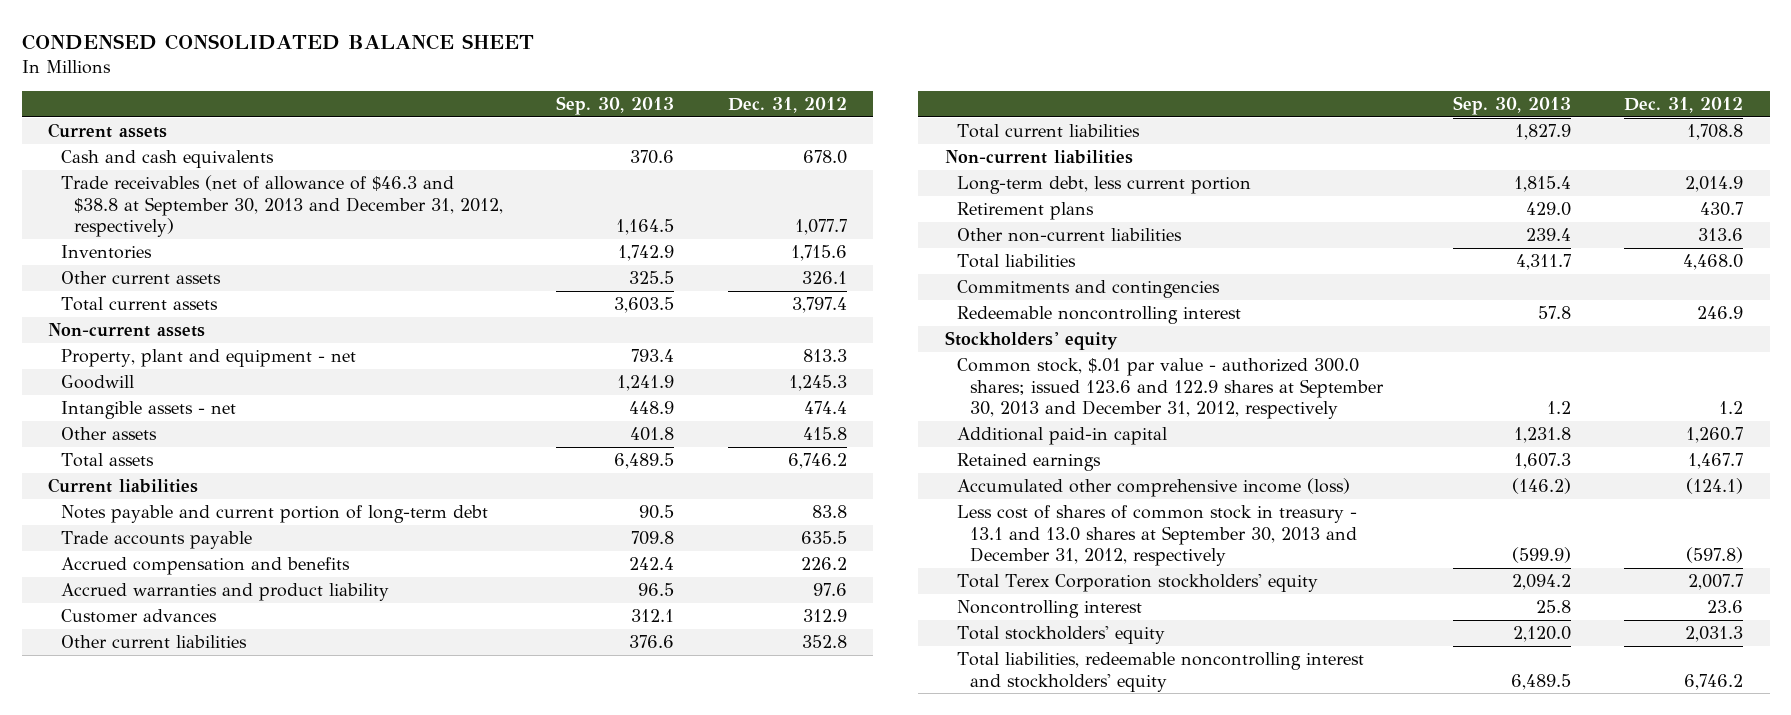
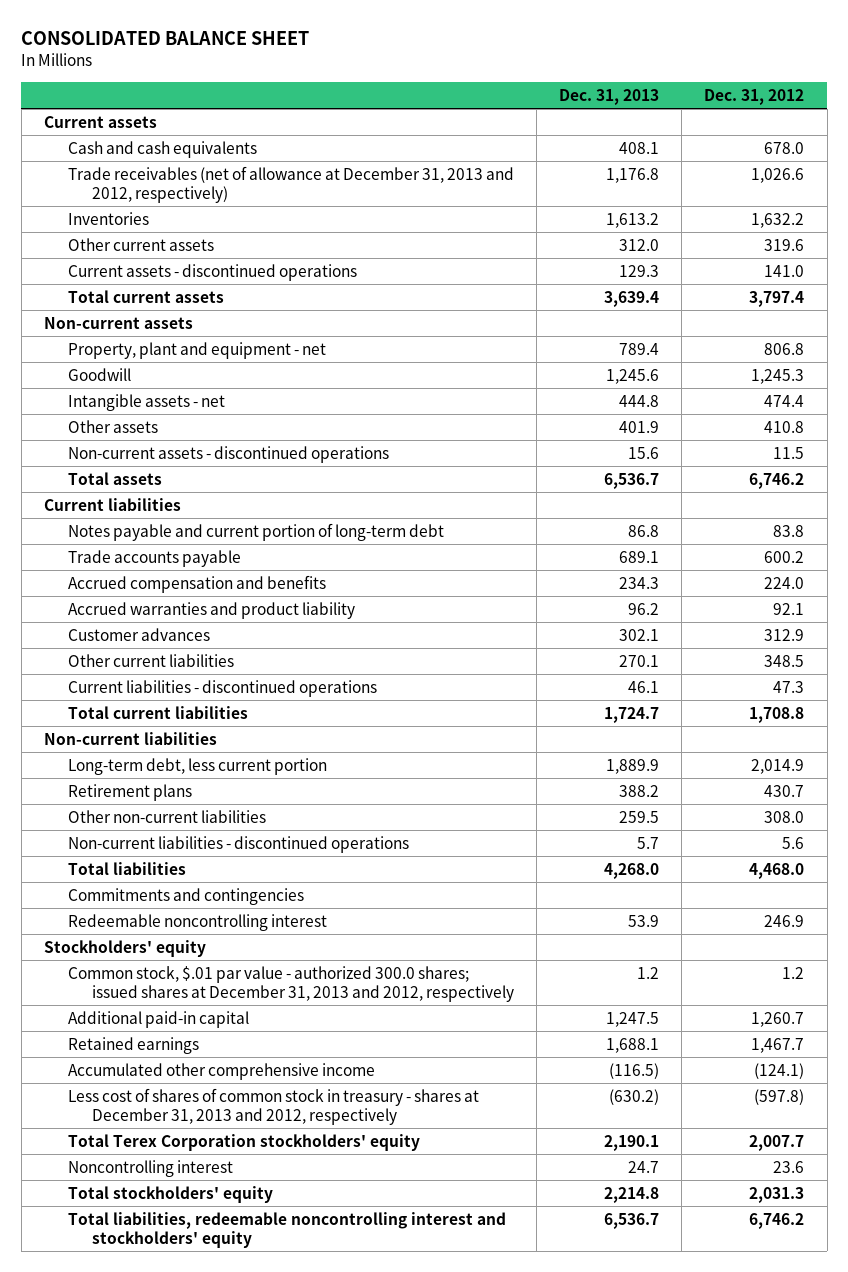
[21,34,534,51] CONDENSED CONSOLIDATED BALANCE SHEET -> [21,31,310,46] CONSOLIDATED BALANCE SHEET
[556,96,675,116] Sep. 30, 2013 -> none
none -> [559,88,660,105] Dec. 31, 2013
[61,175,503,238] Trade receivables (net of allowance of $46.3 and $38.8 at September 30, 2013 and December 31, 2012, respectively) -> [68,165,515,203] Trade receivables (net of allowance at December 31, 2013 and 2012, respectively)
[794,219,847,236] 1,077.7 -> [751,167,805,183] 1,026.6
[790,245,847,262] 1,715.6 -> [751,212,805,228] 1,632.2
[801,271,847,285] 326.1 -> [764,238,805,251] 319.6
none -> [68,263,358,281] Current assets - discontinued operations
[802,349,847,363] 813.3 -> [764,342,805,355] 806.8
[802,427,847,441] 415.8 -> [764,420,805,433] 410.8
none -> [68,445,390,463] Non-current assets - discontinued operations
[800,531,847,545] 635.5 -> [764,550,805,563] 600.2
[800,557,847,571] 226.2 -> [764,576,805,589] 224.0
[812,583,847,597] 97.6 -> [773,602,805,615] 92.1
[801,635,847,649] 352.8 -> [764,654,805,667] 348.5
none -> [68,679,378,697] Current liabilities - discontinued operations
[1698,228,1744,242] 313.6 -> [764,810,805,823] 308.0
none -> [68,835,410,853] Non-current liabilities - discontinued operations
[957,358,1385,420] Common stock, $.01 par value - authorized 300.0 shares; issued 123.6 and 122.9 shares at September 30, 2013 and December 31, 2012, respectively -> [68,965,514,1002] Common stock, $.01 par value - authorized 300.0 shares; issued shares at December 31, 2013 and 2012, respectively
[957,478,1351,498] Accumulated other comprehensive income (loss) -> [68,1062,376,1080] Accumulated other comprehensive income
[957,505,1358,567] Less cost of shares of common stock in treasury - 13.1 and 13.0 shares at September 30, 2013 and December 31, 2012, respectively -> [68,1087,480,1125] Less cost of shares of common stock in treasury - shares at December 31, 2013 and 2012, respectively

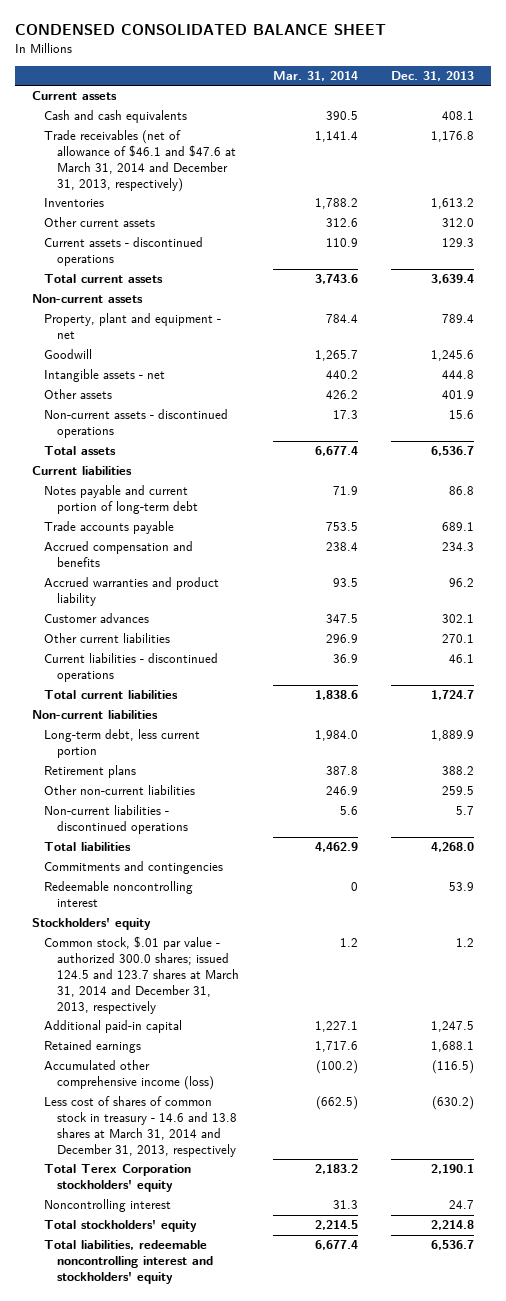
[21,31,310,46] CONSOLIDATED BALANCE SHEET -> [15,24,387,36] CONDENSED CONSOLIDATED BALANCE SHEET
[704,88,805,105] Dec. 31, 2012 -> none
none -> [272,71,358,82] Mar. 31, 2014
[68,165,515,203] Trade receivables (net of allowance at December 31, 2013 and 2012, respectively) -> [44,130,236,192] Trade receivables (net of allowance of $46.1 and $47.6 at March 31, 2014 and December 31, 2013, respectively)
[68,965,514,1002] Common stock, $.01 par value - authorized 300.0 shares; issued shares at December 31, 2013 and 2012, respectively -> [44,936,239,1014] Common stock, $.01 par value - authorized 300.0 shares; issued 124.5 and 123.7 shares at March 31, 2014 and December 31, 2013, respectively
[68,1062,376,1080] Accumulated other comprehensive income -> [44,1060,214,1091] Accumulated other comprehensive income (loss)
[68,1087,480,1125] Less cost of shares of common stock in treasury - shares at December 31, 2013 and 2012, respectively -> [44,1096,237,1157] Less cost of shares of common stock in treasury - 14.6 and 13.8 shares at March 31, 2014 and December 31, 2013, respectively

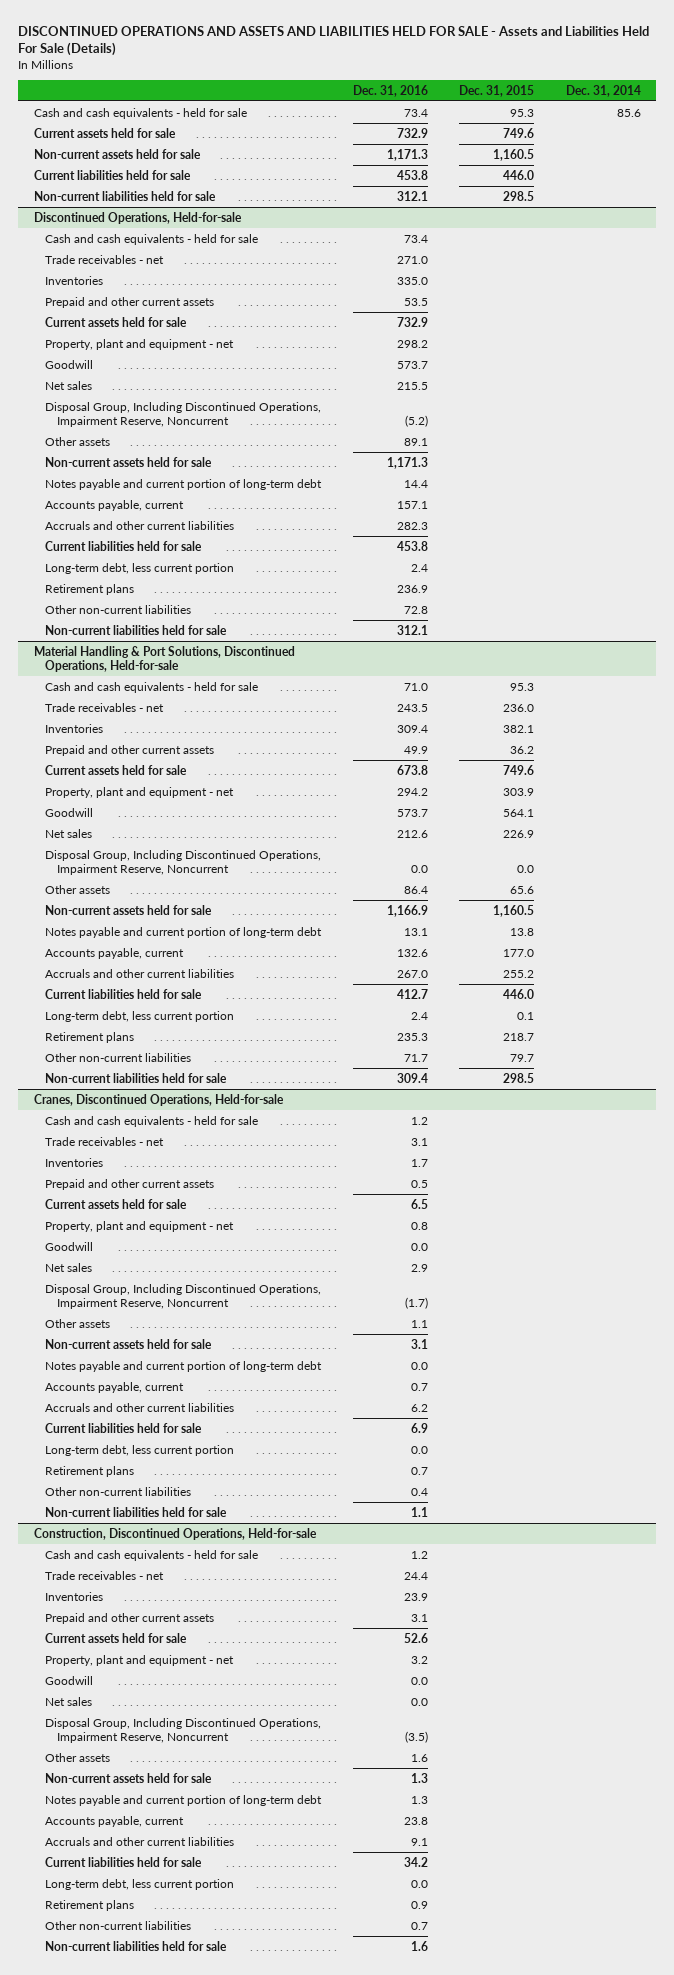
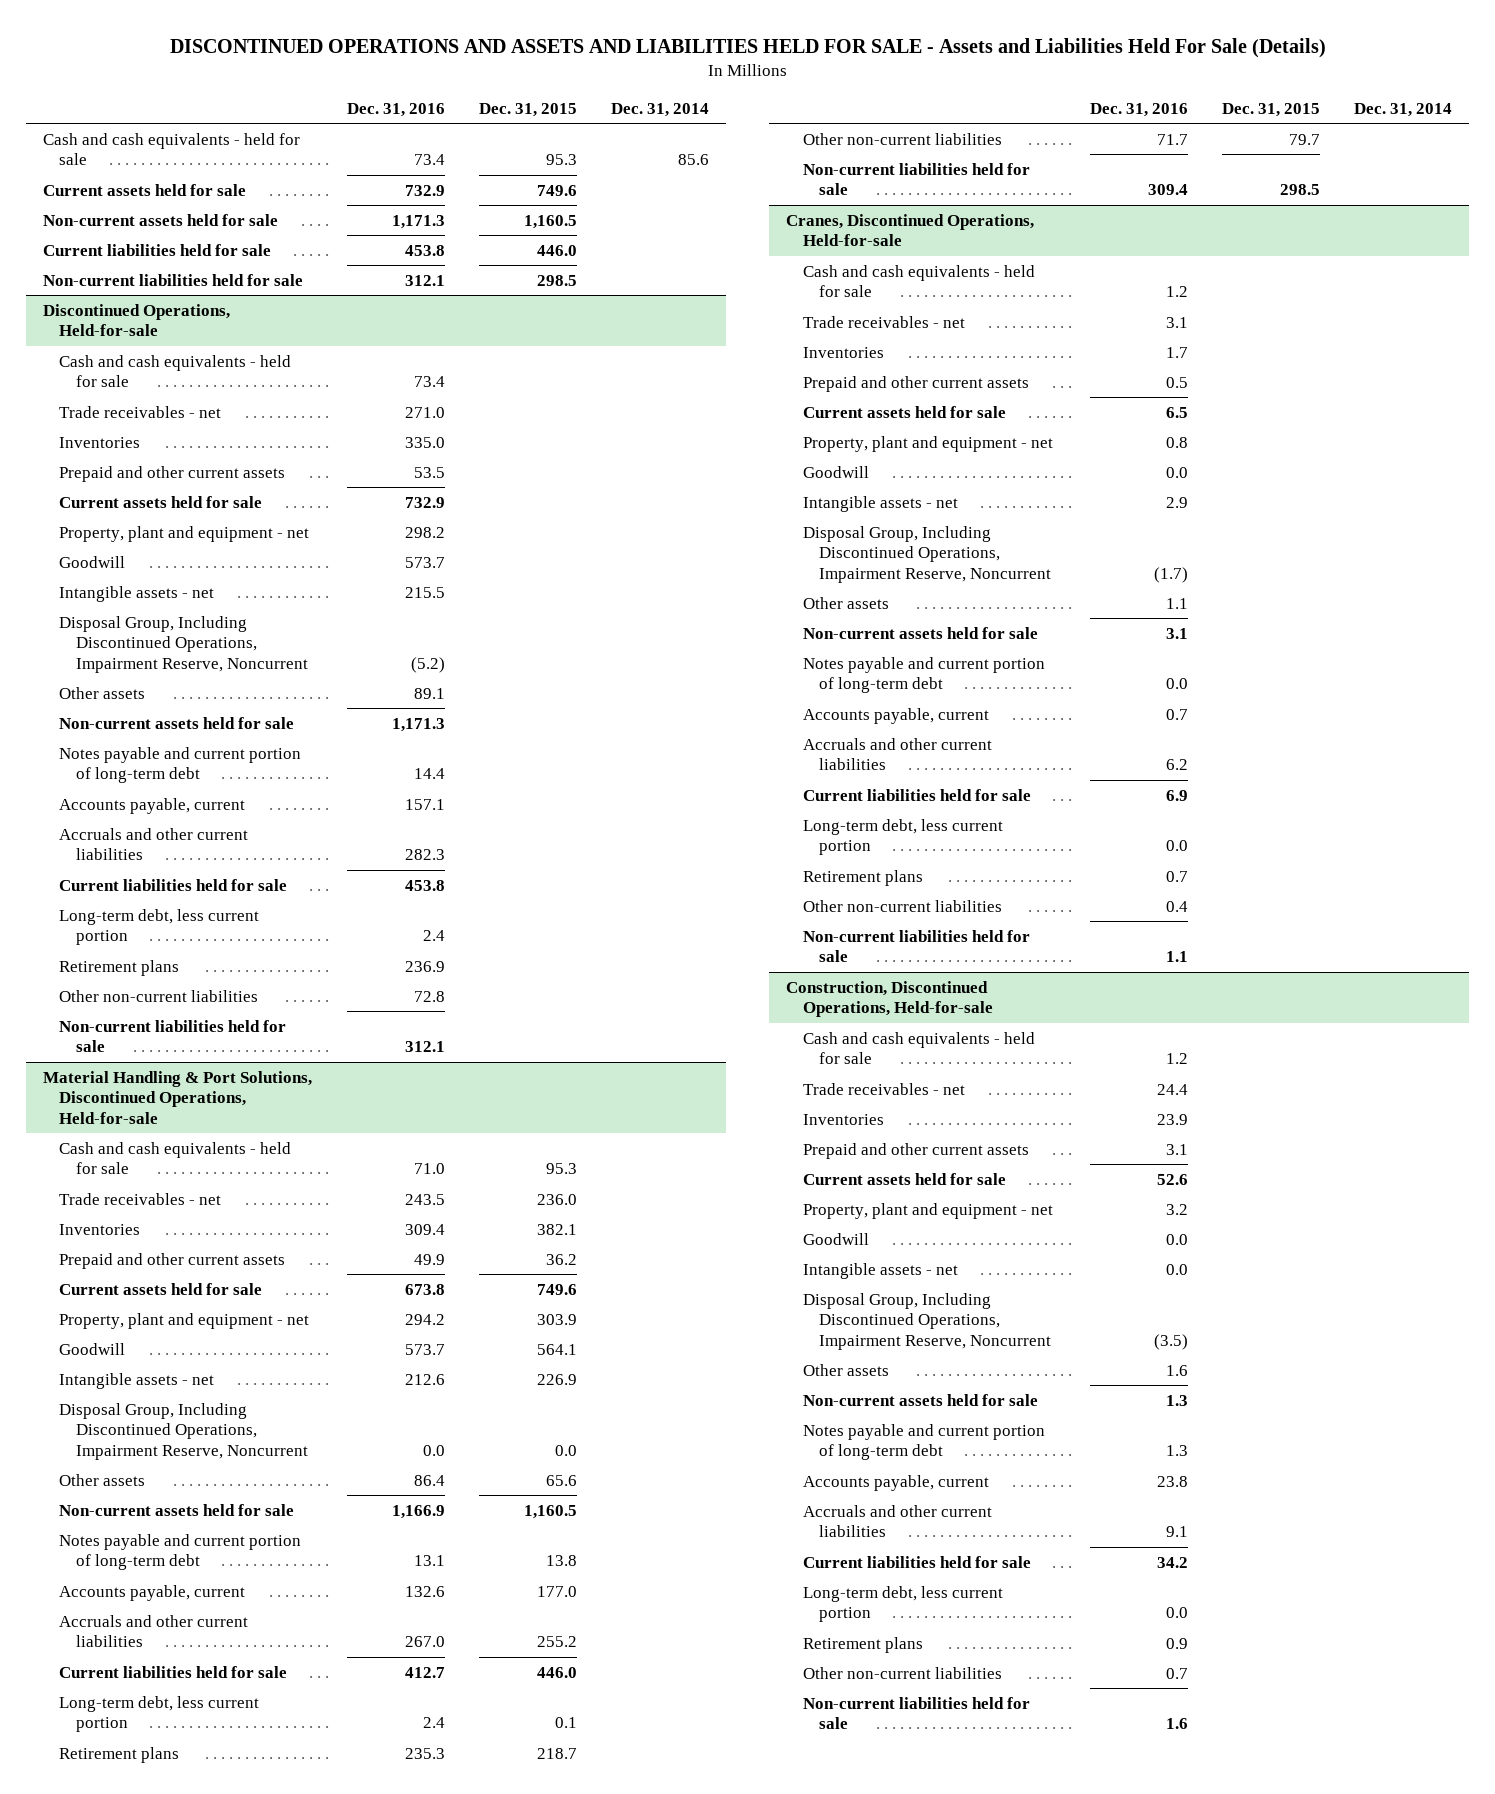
[45,380,93,390] Net sales -> [59,585,215,602] Intangible assets - net
[45,828,93,838] Net sales -> [59,1372,215,1389] Intangible assets - net
[45,1262,93,1272] Net sales -> [802,495,958,512] Intangible assets - net
[45,1696,93,1706] Net sales -> [802,1262,958,1279] Intangible assets - net

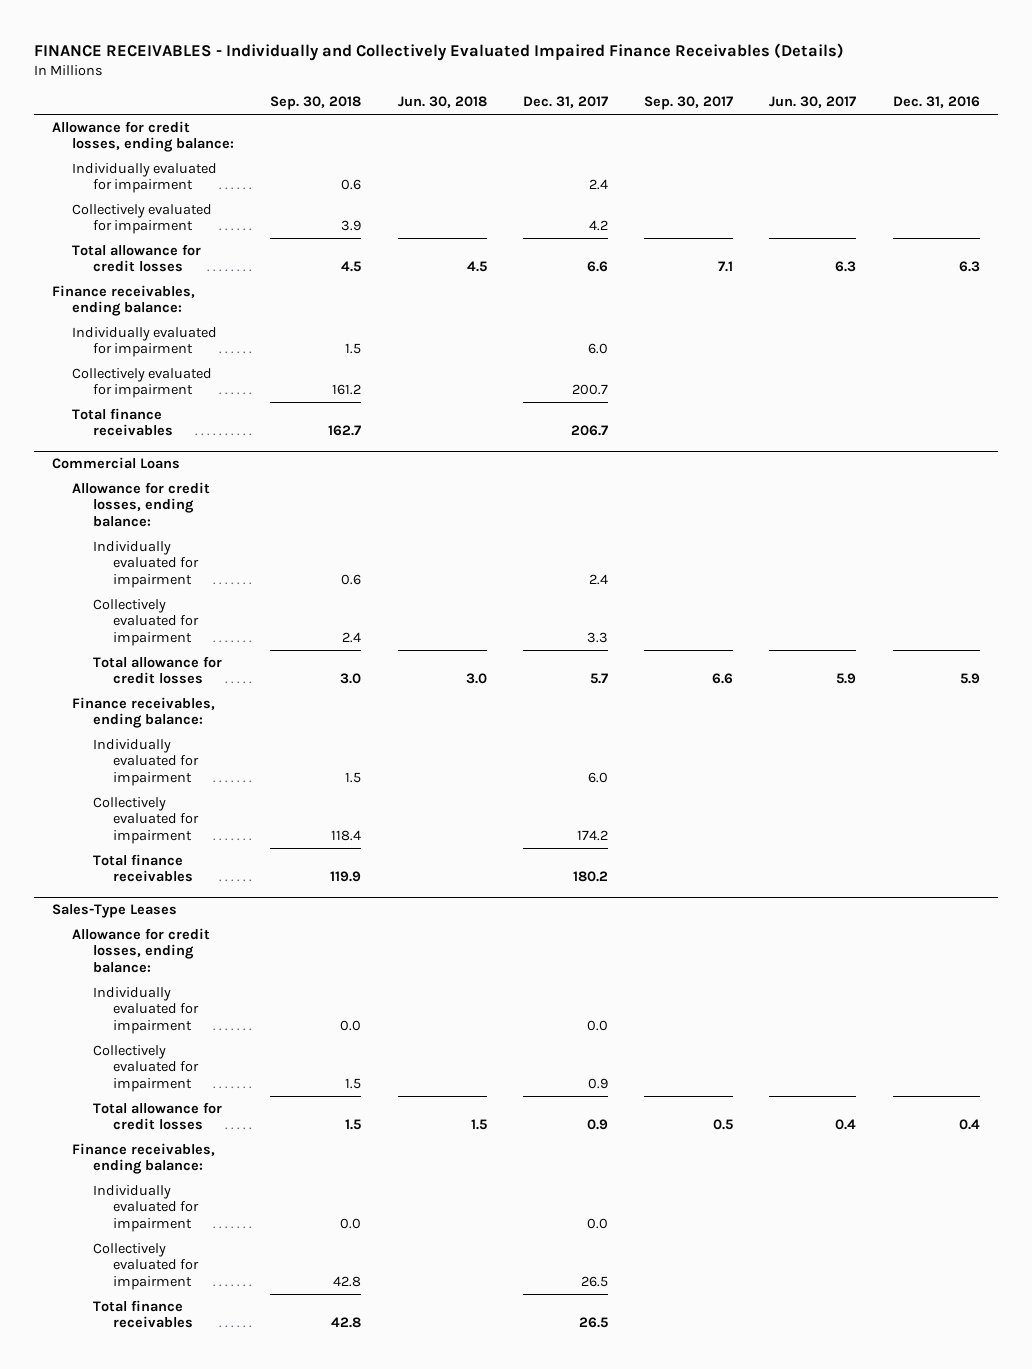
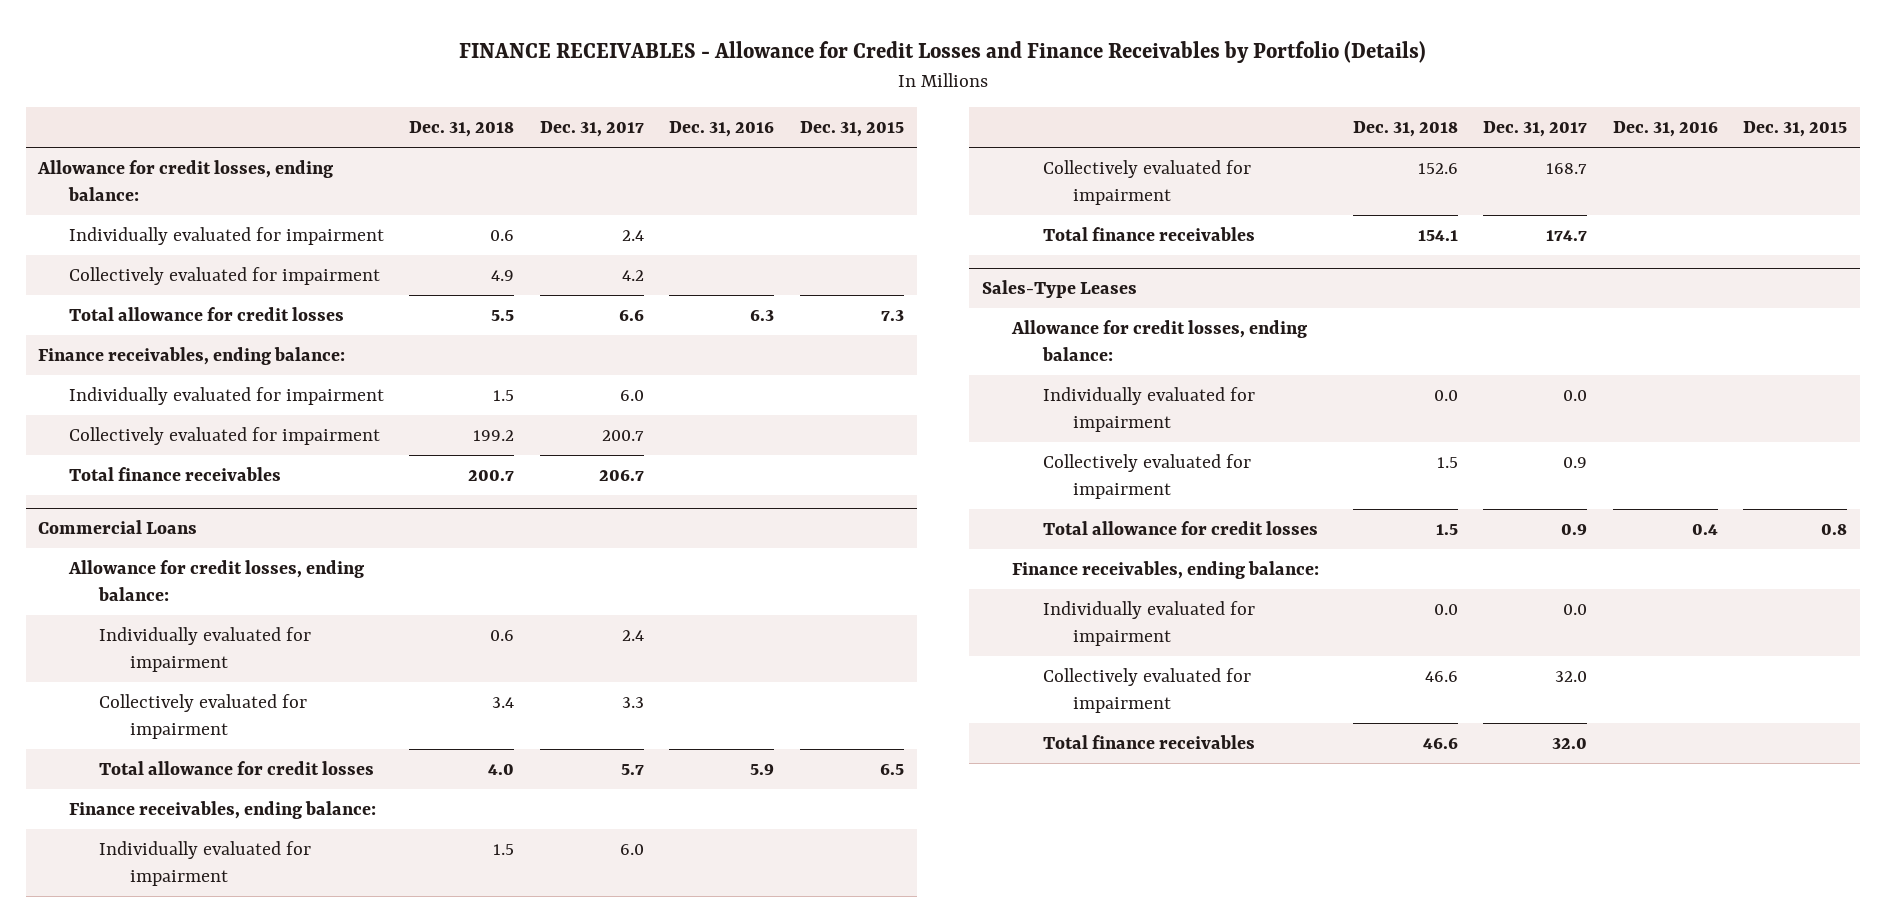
[33,43,844,62] FINANCE RECEIVABLES - Individually and Collectively Evaluated Impaired Finance Receivables (Details) -> [458,41,1426,64] FINANCE RECEIVABLES - Allowance for Credit Losses and Finance Receivables by Portfolio (Details)
[270,96,362,111] Sep. 30, 2018 -> none
[397,96,487,109] Jun. 30, 2018 -> none
[644,96,734,111] Sep. 30, 2017 -> none
[769,96,857,109] Jun. 30, 2017 -> none
none -> [409,121,515,138] Dec. 31, 2018
none -> [799,121,904,138] Dec. 31, 2015
[576,830,608,842] 174.2 -> [1546,162,1588,174] 168.7
[572,871,608,883] 180.2 -> [1546,229,1588,241] 174.7
[580,1276,608,1288] 26.5 -> [1555,670,1588,682] 32.0
[578,1317,608,1329] 26.5 -> [1552,737,1588,749] 32.0

